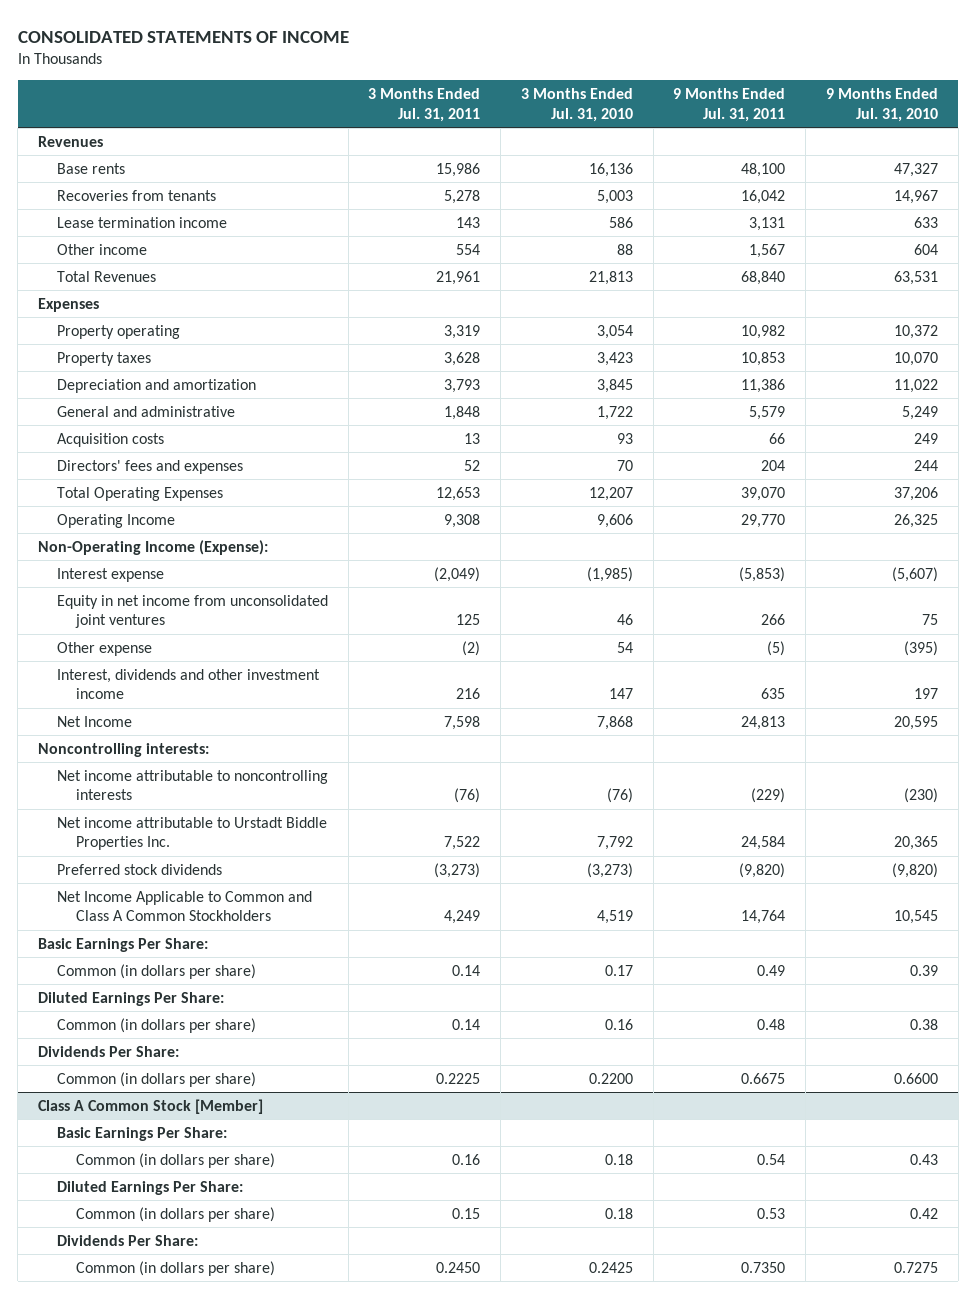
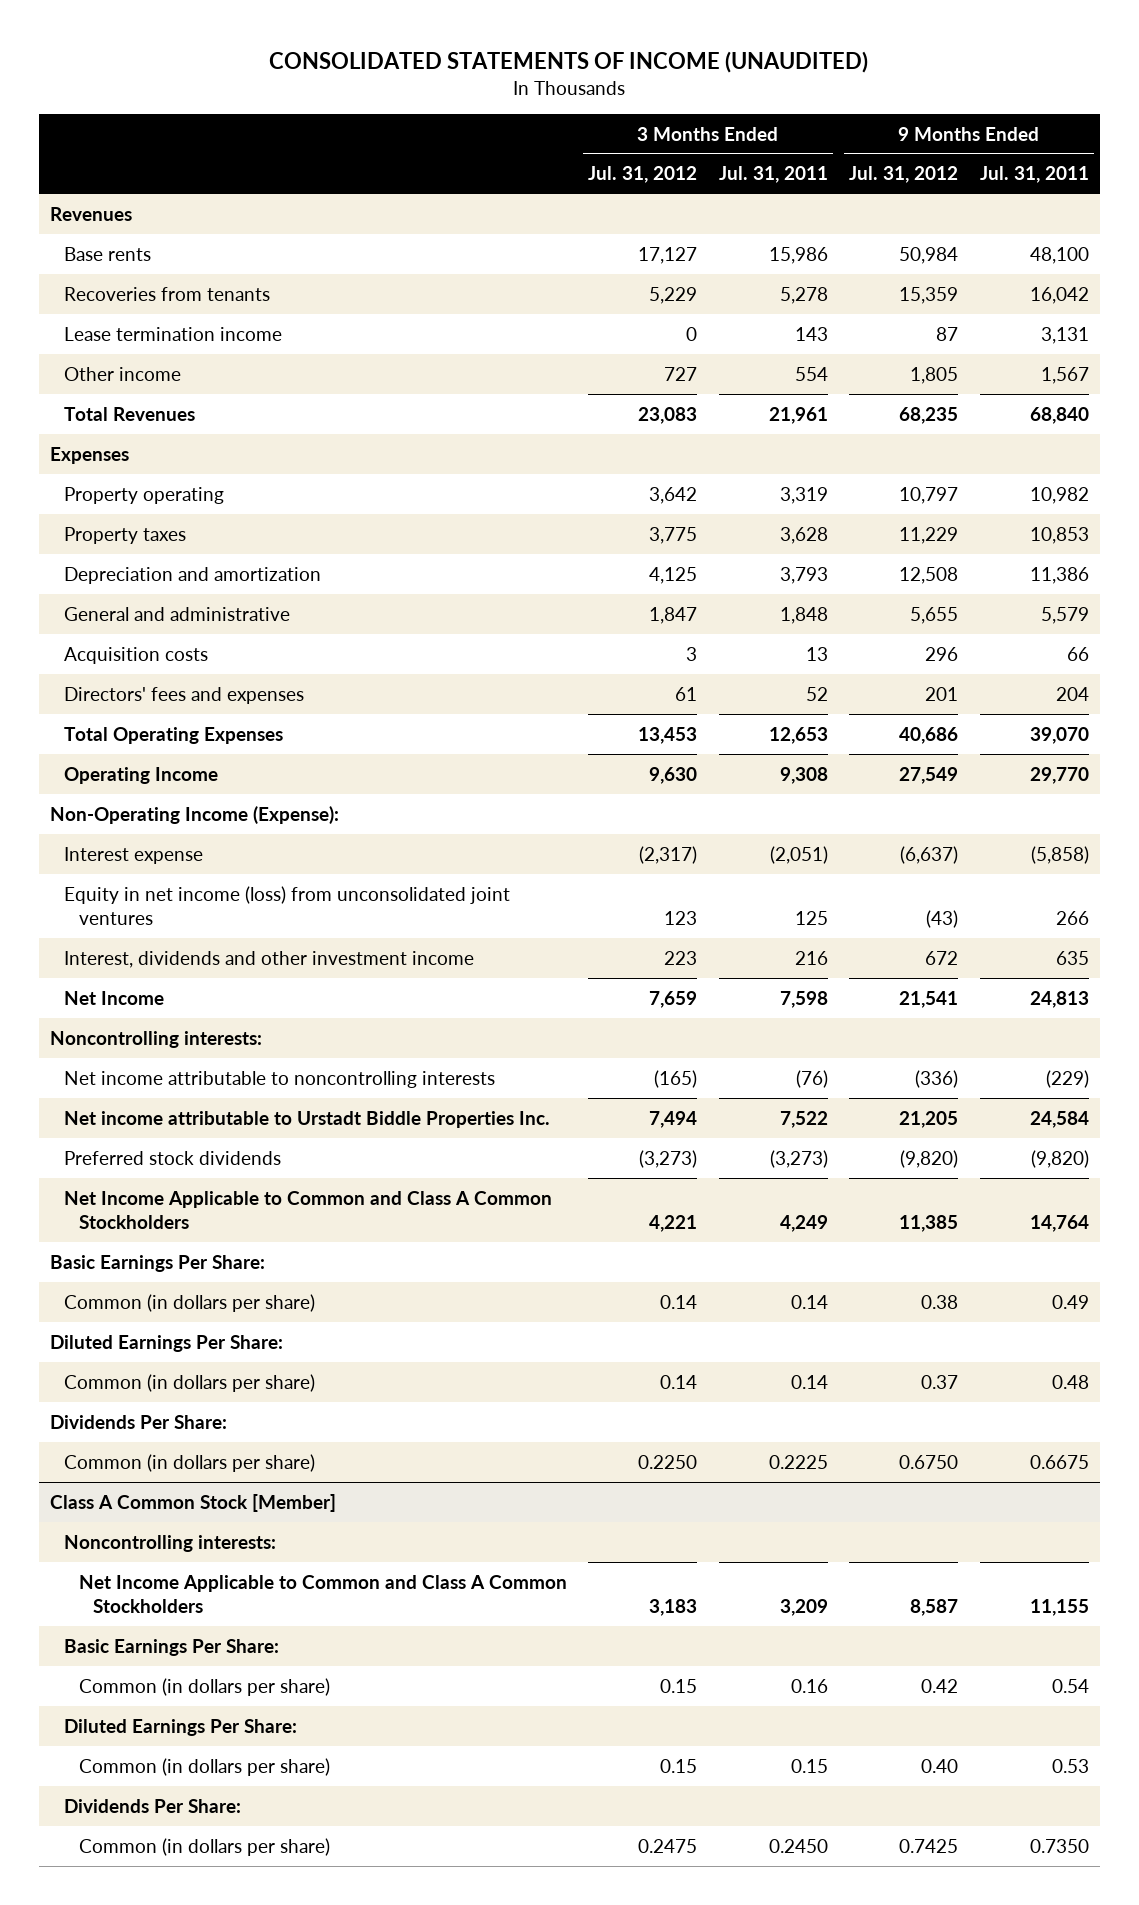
[17,30,349,43] CONSOLIDATED STATEMENTS OF INCOME -> [269,51,869,74] CONSOLIDATED STATEMENTS OF INCOME (UNAUDITED)
[520,88,633,122] 3 Months Ended Jul. 31, 2010 -> none
[825,88,938,122] 9 Months Ended Jul. 31, 2010 -> none
none -> [588,166,698,184] Jul. 31, 2012
none -> [849,166,959,184] Jul. 31, 2012
[56,641,152,656] Other expense -> none
[434,566,481,582] (2,049) -> [769,845,828,864] (2,051)
[739,566,786,582] (5,853) -> [1030,845,1089,864] (5,858)
[56,594,328,629] Equity in net income from unconsolidated joint ventures -> [64,885,511,926] Equity in net income (loss) from unconsolidated joint ventures
none -> [64,1534,277,1552] Noncontrolling interests:
none -> [78,1574,567,1614] Net Income Applicable to Common and Class A Common Stockholders

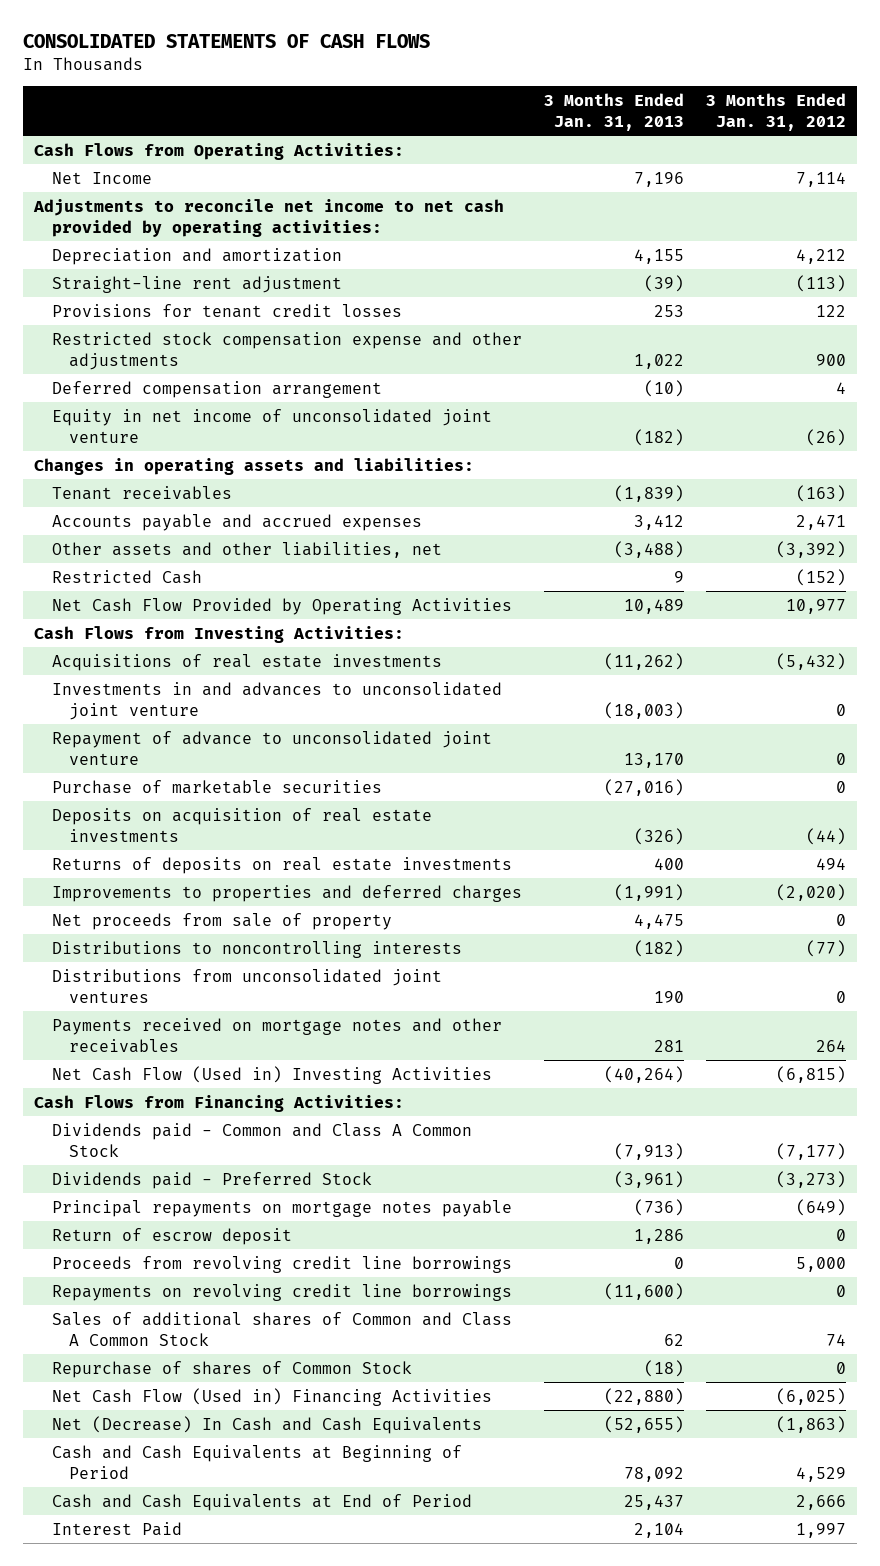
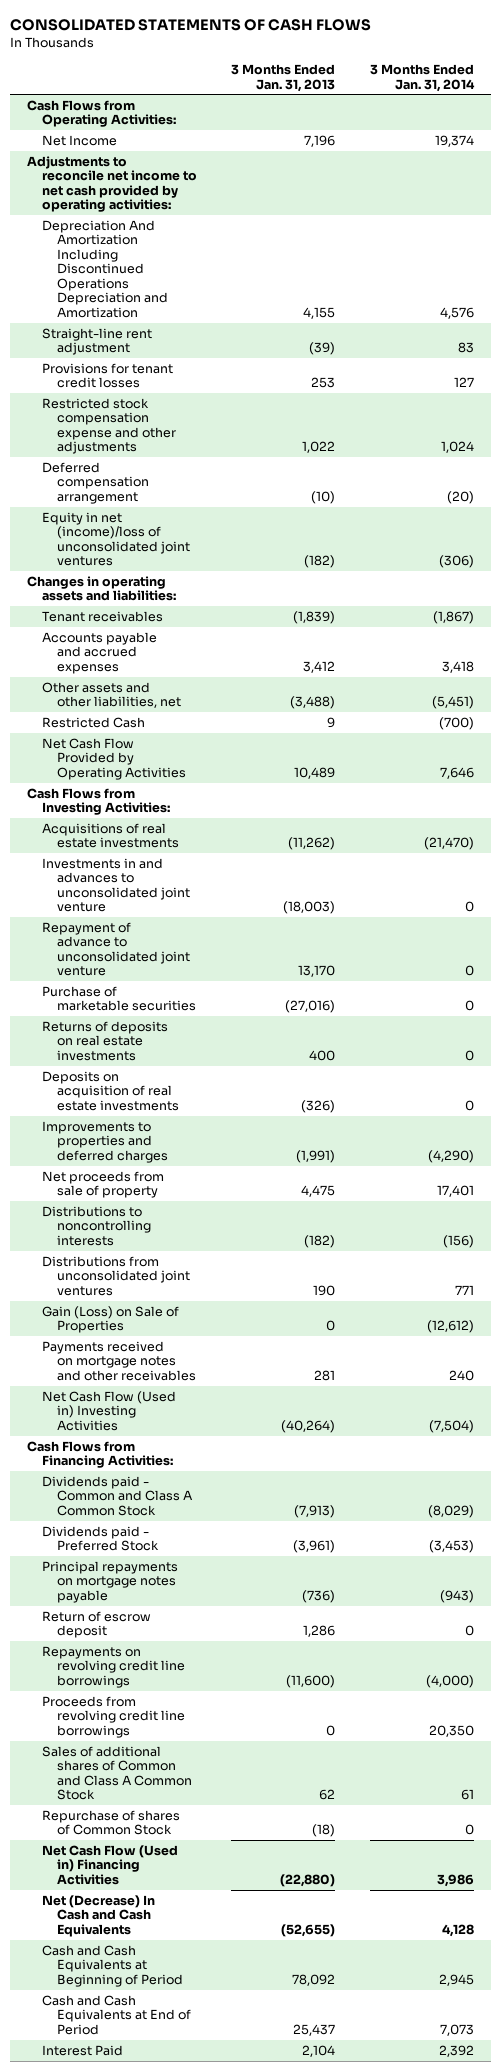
[706,93,847,132] 3 Months Ended Jan. 31, 2012 -> none
none -> [369,64,475,92] 3 Months Ended Jan. 31, 2014
[51,247,342,265] Depreciation and amortization -> [42,219,168,318] Depreciation And Amortization Including Discontinued Operations Depreciation and Amortization
[51,408,492,443] Equity in net income of unconsolidated joint venture -> [42,511,190,567] Equity in net (income)/loss of unconsolidated joint ventures
[51,807,432,842] Deposits on acquisition of real estate investments -> [42,1070,179,1111] Deposits on acquisition of real estate investments
none -> [42,1305,180,1334] Gain (Loss) on Sale of Properties
[51,1255,512,1273] Proceeds from revolving credit line borrowings -> [42,1695,185,1738] Proceeds from revolving credit line borrowings

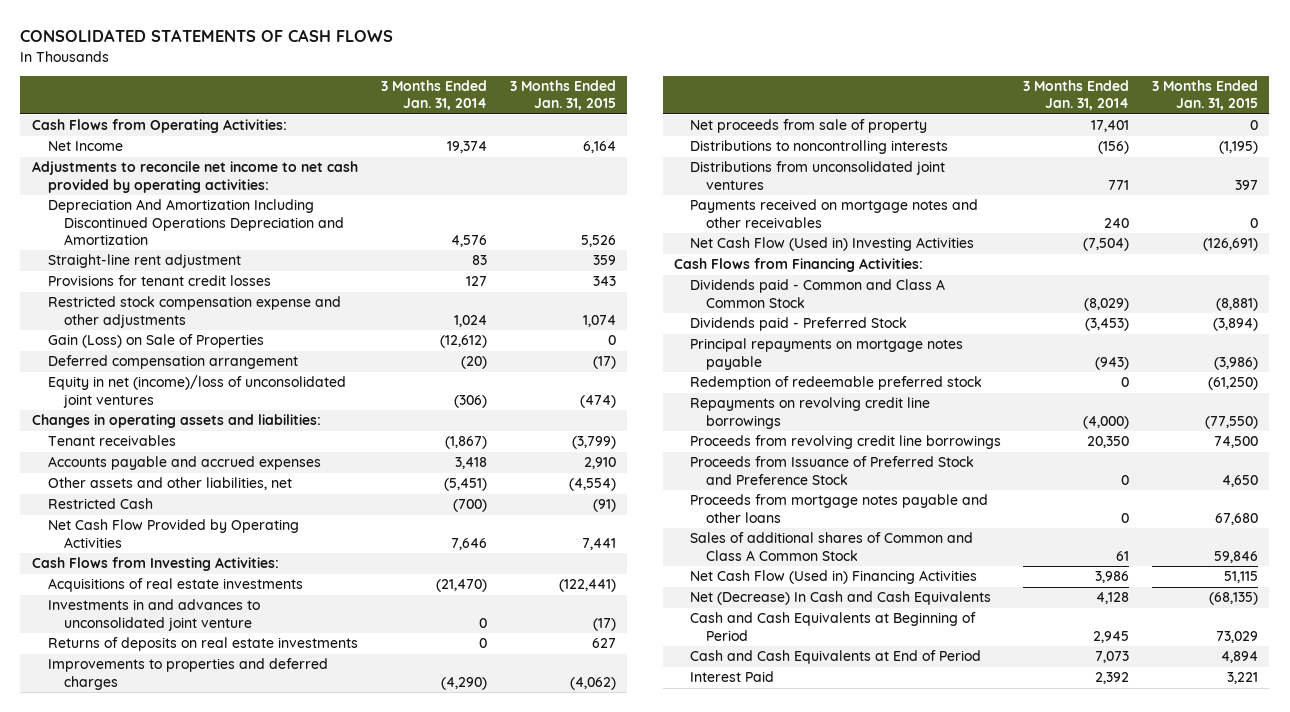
[231,64,336,92] 3 Months Ended Jan. 31, 2013 -> none
none -> [509,80,616,111] 3 Months Ended Jan. 31, 2015
[42,1305,180,1334] Gain (Loss) on Sale of Properties -> [47,334,264,349] Gain (Loss) on Sale of Properties
[42,921,190,977] Repayment of advance to unconsolidated joint venture -> none
[42,985,196,1012] Purchase of marketable securities -> none
[42,1070,179,1111] Deposits on acquisition of real estate investments -> none
[42,1610,152,1639] Return of escrow deposit -> none
none -> [689,376,982,391] Redemption of redeemable preferred stock
none -> [689,456,974,485] Proceeds from Issuance of Preferred Stock and Preference Stock
none -> [689,494,988,523] Proceeds from mortgage notes payable and other loans
[42,1809,181,1836] Repurchase of shares of Common Stock -> none

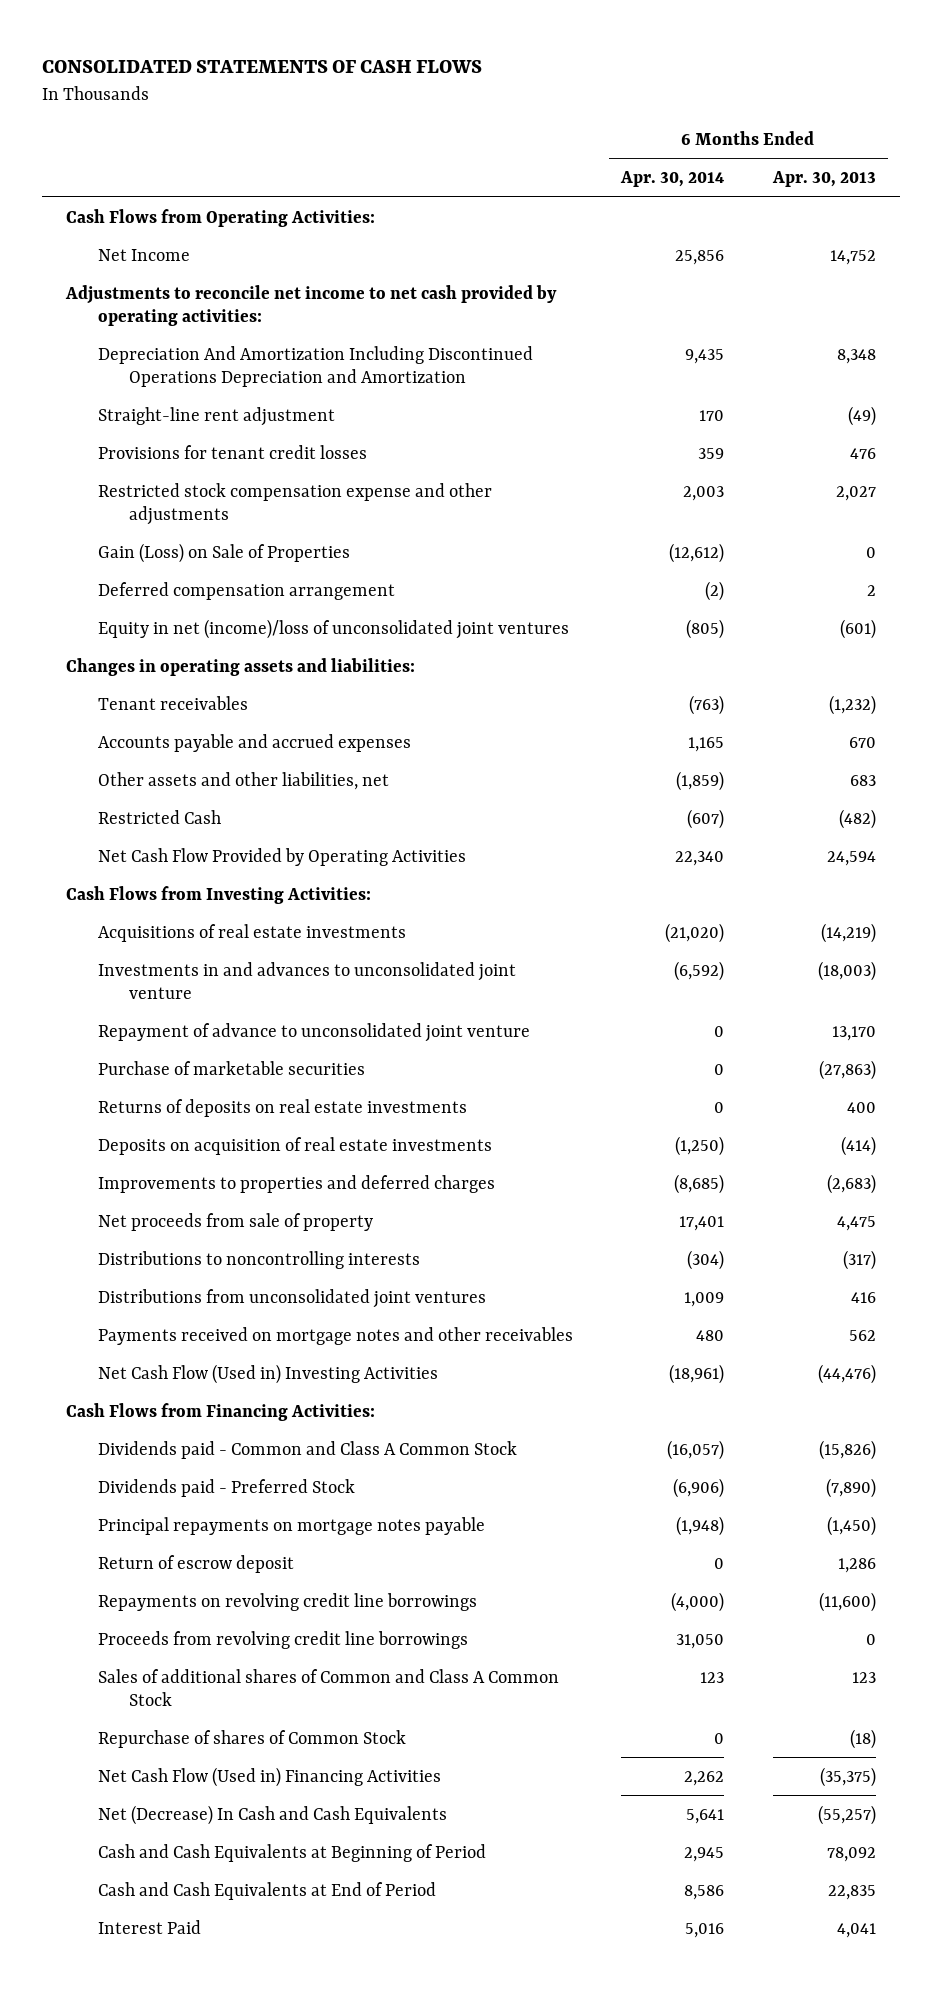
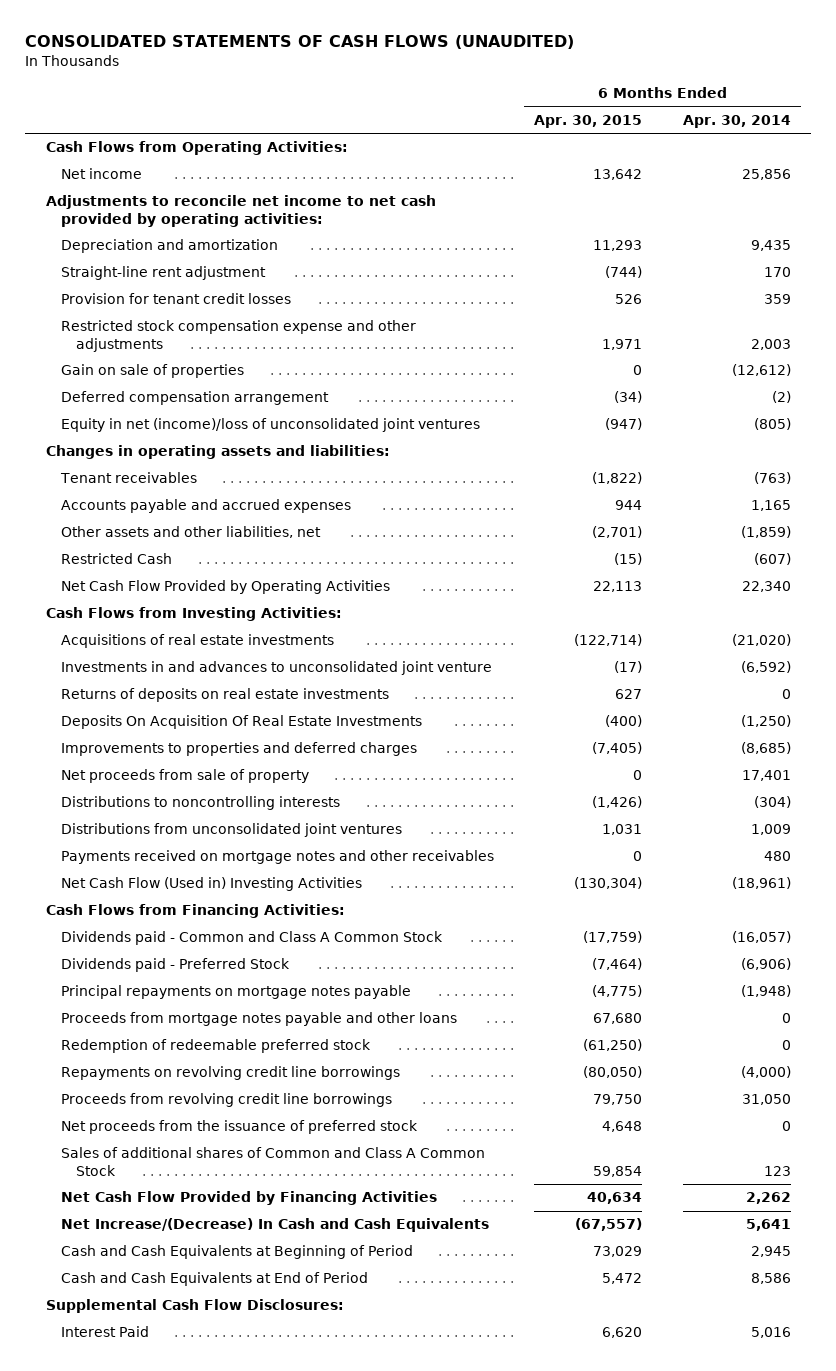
[42,60,483,74] CONSOLIDATED STATEMENTS OF CASH FLOWS -> [25,35,575,50] CONSOLIDATED STATEMENTS OF CASH FLOWS (UNAUDITED)
[771,171,876,188] Apr. 30, 2013 -> none
none -> [534,114,643,128] Apr. 30, 2015
[97,248,190,261] Net Income -> [61,168,143,180] Net income
[97,345,533,387] Depreciation And Amortization Including Discontinued Operations Depreciation and Amortization -> [61,239,279,254] Depreciation and amortization
[97,444,367,459] Provisions for tenant credit losses -> [61,293,292,305] Provision for tenant credit losses
[97,542,350,563] Gain (Loss) on Sale of Properties -> [61,364,245,379] Gain on sale of properties
[97,1022,530,1042] Repayment of advance to unconsolidated joint venture -> none
[97,1060,365,1075] Purchase of marketable securities -> none
[97,1136,492,1155] Deposits on acquisition of real estate investments -> [61,715,423,730] Deposits On Acquisition Of Real Estate Investments
[97,1554,294,1573] Return of escrow deposit -> none
none -> [61,1012,458,1027] Proceeds from mortgage notes payable and other loans
none -> [61,1039,372,1054] Redemption of redeemable preferred stock
none -> [61,1120,419,1135] Net proceeds from the issuance of preferred stock
[97,1729,406,1748] Repurchase of shares of Common Stock -> none
[97,1766,441,1787] Net Cash Flow (Used in) Financing Activities -> [61,1191,438,1206] Net Cash Flow Provided by Financing Activities
[97,1804,447,1825] Net (Decrease) In Cash and Cash Equivalents -> [61,1218,490,1233] Net Increase/(Decrease) In Cash and Cash Equivalents
none -> [45,1299,344,1314] Supplemental Cash Flow Disclosures:

